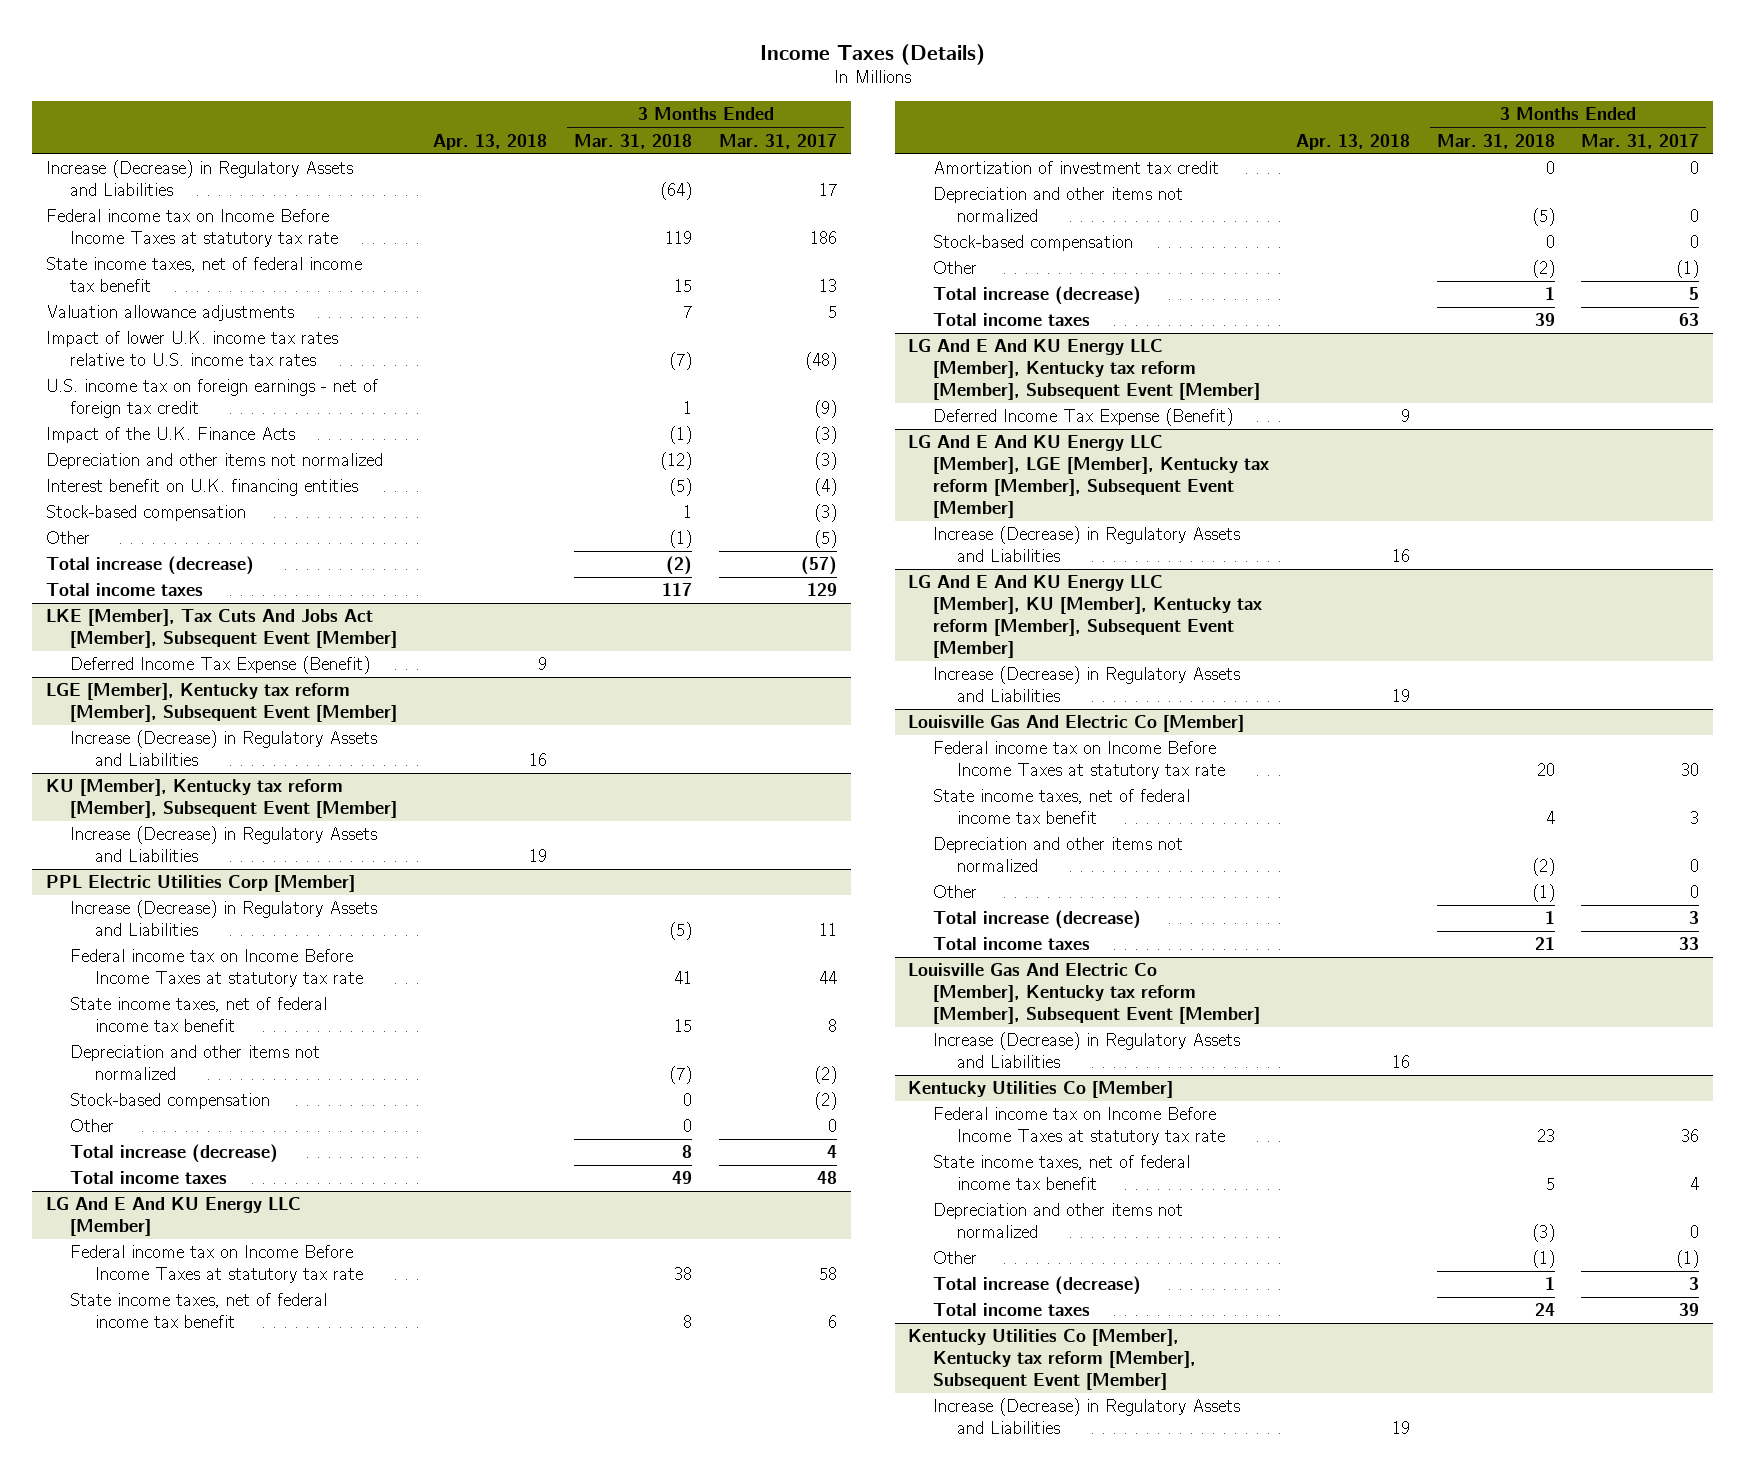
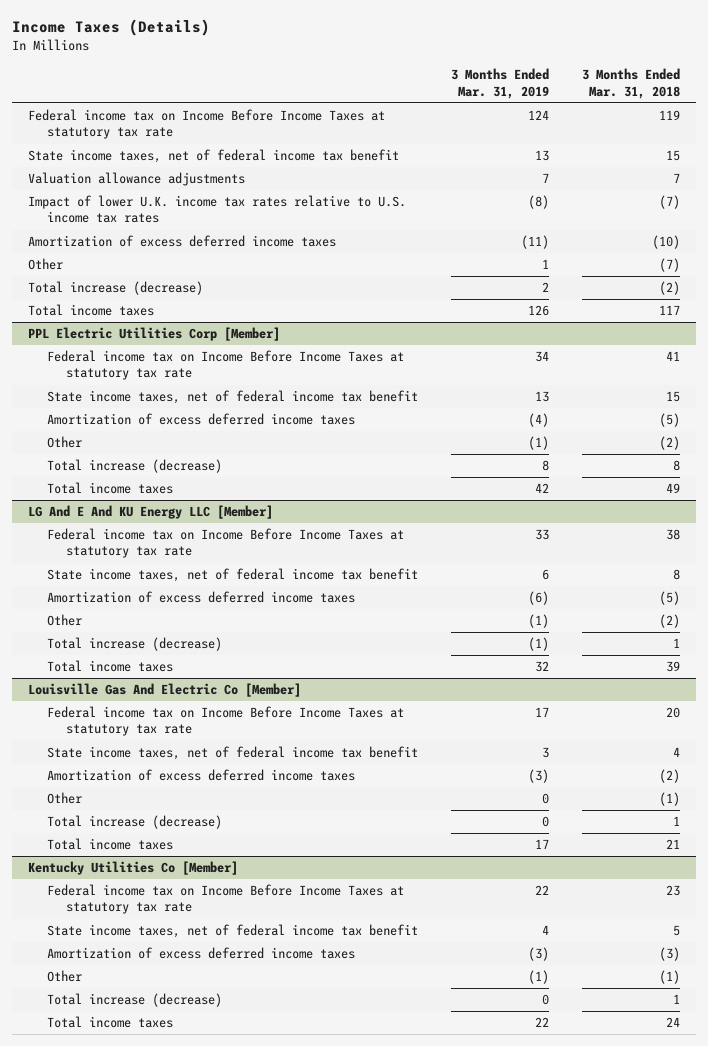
[433,133,548,150] Apr. 13, 2018 -> none
[719,133,838,149] Mar. 31, 2017 -> none
none -> [450,68,549,99] 3 Months Ended Mar. 31, 2019
[45,160,353,197] Increase (Decrease) in Regulatory Assets and Liabilities -> none
[45,379,378,419] U.S. income tax on foreign earnings - net of foreign tax credit -> none
[45,427,295,444] Impact of the U.K. Finance Acts -> none
[45,453,383,470] Depreciation and other items not normalized -> none
[45,479,358,497] Interest benefit on U.K. financing entities -> none
[45,505,246,522] Stock-based compensation -> none
none -> [28,235,337,248] Amortization of excess deferred income taxes
[669,530,693,549] (1) -> [658,258,680,273] (7)
[45,609,398,649] LKE [Member], Tax Cuts And Jobs Act [Member], Subsequent Event [Member] -> none
[70,656,371,675] Deferred Income Tax Expense (Benefit) -> none
[45,683,398,723] LGE [Member], Kentucky tax reform [Member], Subsequent Event [Member] -> none
[70,730,378,767] Increase (Decrease) in Regulatory Assets and Liabilities -> none
[45,779,398,819] KU [Member], Kentucky tax reform [Member], Subsequent Event [Member] -> none
[70,826,378,863] Increase (Decrease) in Regulatory Assets and Liabilities -> none
[70,900,378,937] Increase (Decrease) in Regulatory Assets and Liabilities -> none
[70,1045,321,1081] Depreciation and other items not normalized -> none
[70,1093,271,1110] Stock-based compensation -> none
none -> [47,413,356,426] Amortization of excess deferred income taxes
[683,1119,693,1133] 0 -> [658,436,680,451] (2)
[932,161,1219,175] Amortization of investment tax credit -> none
[932,187,1183,223] Depreciation and other items not normalized -> none
[932,235,1133,252] Stock-based compensation -> none
none -> [47,591,356,604] Amortization of excess deferred income taxes
[908,339,1260,400] LG And E And KU Energy LLC [Member], Kentucky tax reform [Member], Subsequent Event [Member] -> none
[932,408,1233,427] Deferred Income Tax Expense (Benefit) -> none
[908,435,1269,518] LG And E And KU Energy LLC [Member], LGE [Member], Kentucky tax reform [Member], Subsequent Event [Member] -> none
[932,526,1240,563] Increase (Decrease) in Regulatory Assets and Liabilities -> none
[908,575,1262,658] LG And E And KU Energy LLC [Member], KU [Member], Kentucky tax reform [Member], Subsequent Event [Member] -> none
[932,666,1240,703] Increase (Decrease) in Regulatory Assets and Liabilities -> none
[932,837,1183,873] Depreciation and other items not normalized -> none
none -> [47,769,356,782] Amortization of excess deferred income taxes
[908,963,1260,1024] Louisville Gas And Electric Co [Member], Kentucky tax reform [Member], Subsequent Event [Member] -> none
[932,1032,1240,1069] Increase (Decrease) in Regulatory Assets and Liabilities -> none
[932,1203,1183,1239] Depreciation and other items not normalized -> none
none -> [47,947,356,960] Amortization of excess deferred income taxes
[908,1329,1196,1390] Kentucky Utilities Co [Member], Kentucky tax reform [Member], Subsequent Event [Member] -> none
[932,1398,1240,1435] Increase (Decrease) in Regulatory Assets and Liabilities -> none

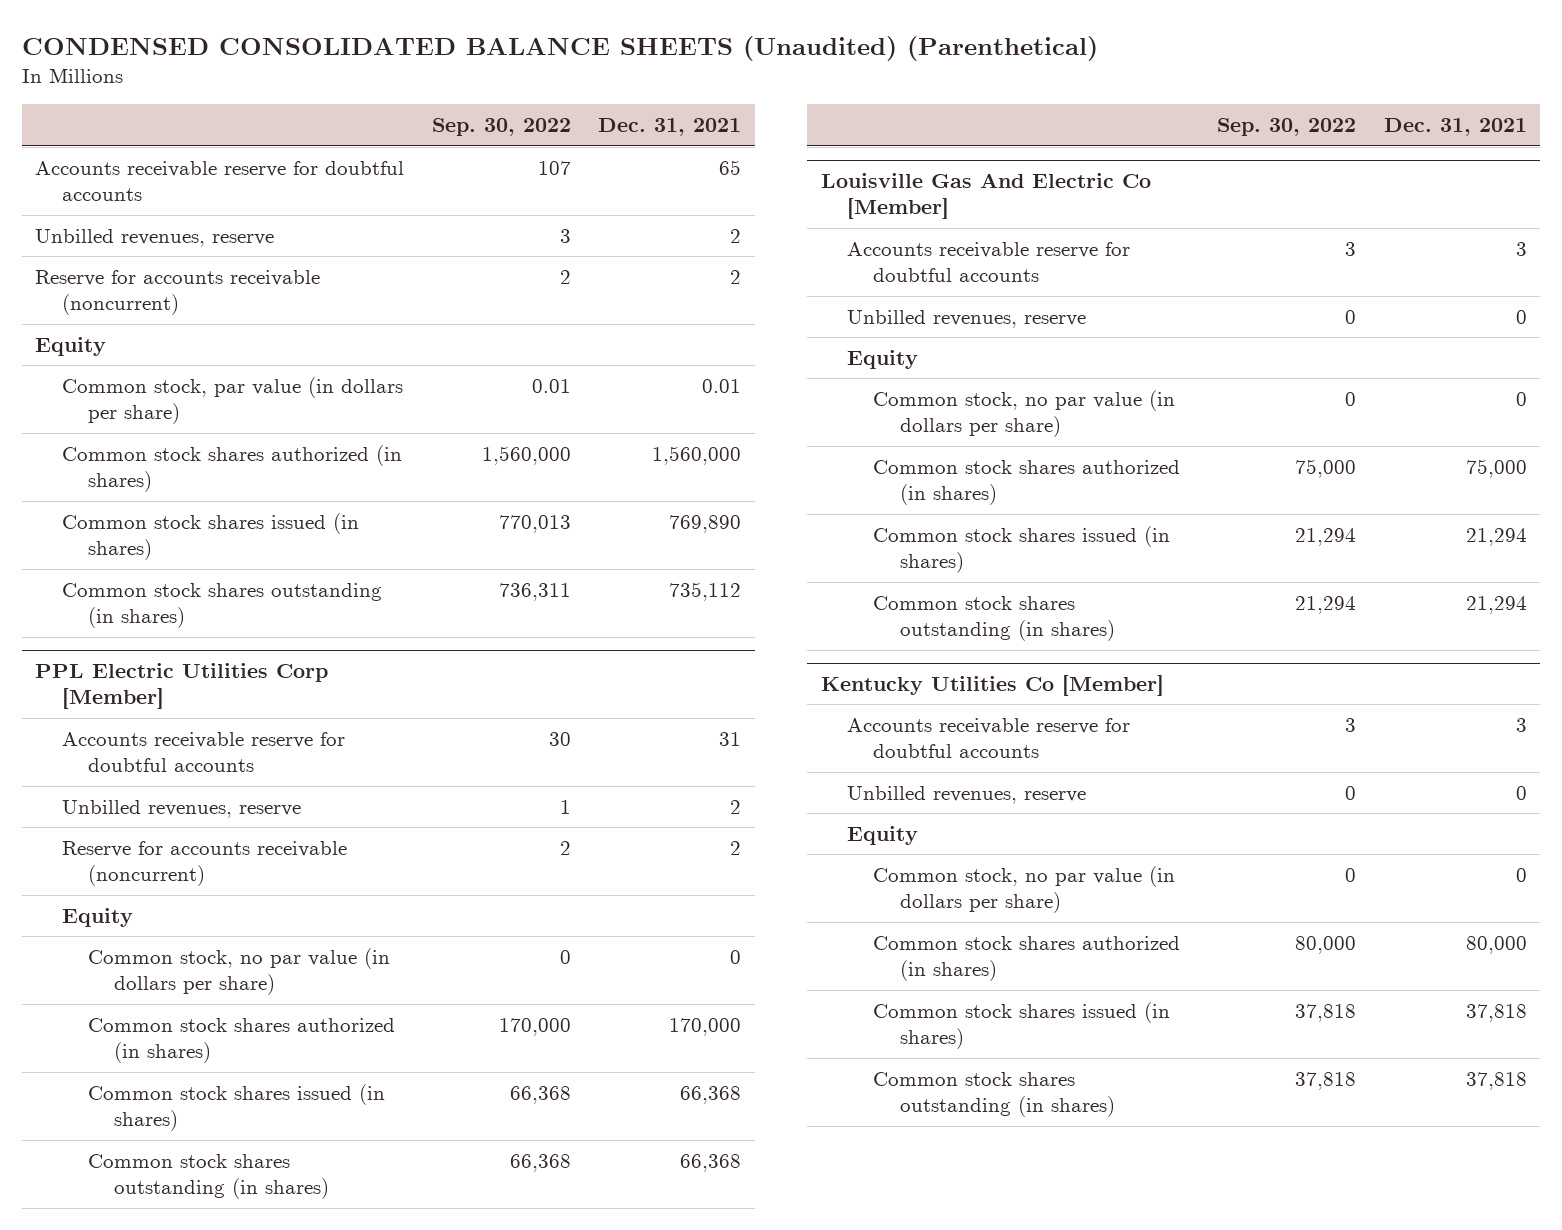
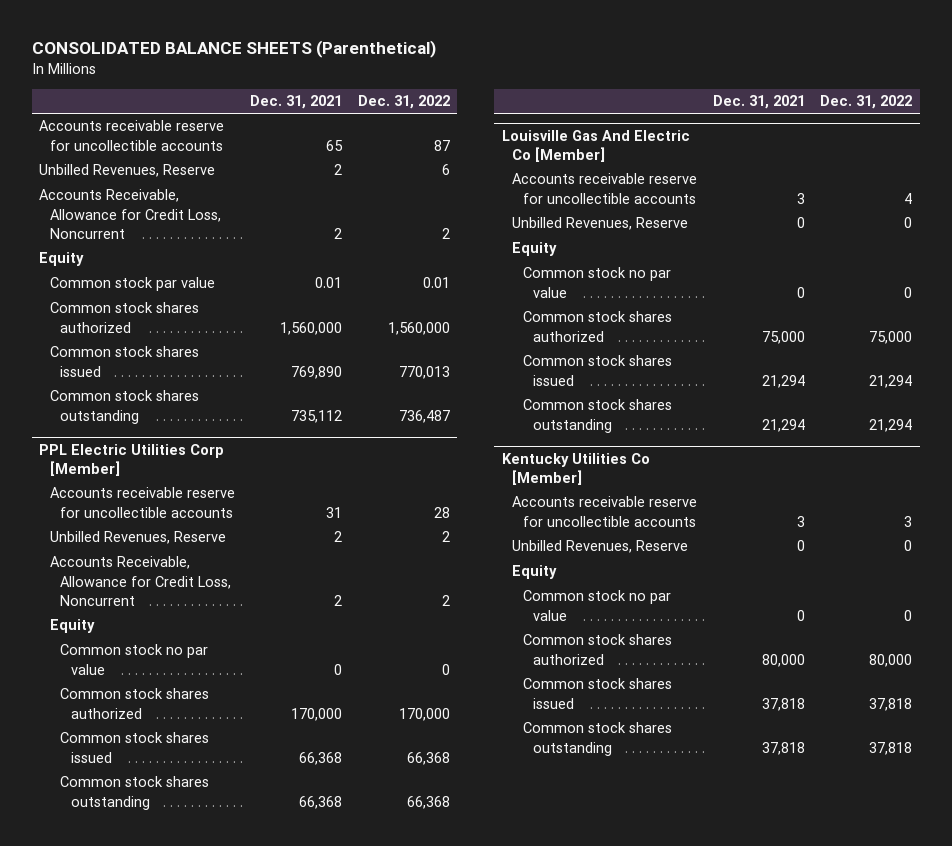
[21,35,1098,61] CONDENSED CONSOLIDATED BALANCE SHEETS (Unaudited) (Parenthetical) -> [31,40,436,59] CONSOLIDATED BALANCE SHEETS (Parenthetical)
[431,118,571,137] Sep. 30, 2022 -> none
none -> [357,95,450,110] Dec. 31, 2022
[35,161,405,202] Accounts receivable reserve for doubtful accounts -> [39,120,225,151] Accounts receivable reserve for uncollectible accounts
[35,229,275,248] Unbilled revenues, reserve -> [39,164,216,178] Unbilled Revenues, Reserve
[35,270,321,316] Reserve for accounts receivable (noncurrent) -> [39,189,221,239] Accounts Receivable, Allowance for Credit Loss, Noncurrent
[61,377,403,425] Common stock, par value (in dollars per share) -> [49,277,215,292] Common stock par value
[61,445,402,493] Common stock shares authorized (in shares) -> [49,302,199,333] Common stock shares authorized
[61,513,359,561] Common stock shares issued (in shares) -> [49,346,199,377] Common stock shares issued
[61,583,382,629] Common stock shares outstanding (in shares) -> [49,390,199,424] Common stock shares outstanding
[61,732,345,773] Accounts receivable reserve for doubtful accounts -> [49,487,235,518] Accounts receivable reserve for uncollectible accounts
[61,800,301,819] Unbilled revenues, reserve -> [49,531,226,545] Unbilled Revenues, Reserve
[61,841,347,887] Reserve for accounts receivable (noncurrent) -> [49,556,232,606] Accounts Receivable, Allowance for Credit Loss, Noncurrent
[87,948,390,996] Common stock, no par value (in dollars per share) -> [60,644,209,675] Common stock no par value
[87,1018,395,1064] Common stock shares authorized (in shares) -> [60,688,210,719] Common stock shares authorized
[87,1084,385,1132] Common stock shares issued (in shares) -> [60,732,210,763] Common stock shares issued
[87,1154,329,1200] Common stock shares outstanding (in shares) -> [60,776,210,810] Common stock shares outstanding
[847,242,1131,283] Accounts receivable reserve for doubtful accounts -> [512,173,698,204] Accounts receivable reserve for uncollectible accounts
[847,310,1087,329] Unbilled revenues, reserve -> [512,217,689,231] Unbilled Revenues, Reserve
[873,390,1176,438] Common stock, no par value (in dollars per share) -> [522,267,671,298] Common stock no par value
[873,460,1181,506] Common stock shares authorized (in shares) -> [522,311,672,342] Common stock shares authorized
[873,526,1171,574] Common stock shares issued (in shares) -> [522,355,672,386] Common stock shares issued
[873,596,1115,642] Common stock shares outstanding (in shares) -> [522,399,672,433] Common stock shares outstanding
[847,718,1131,759] Accounts receivable reserve for doubtful accounts -> [512,496,698,527] Accounts receivable reserve for uncollectible accounts
[847,786,1087,805] Unbilled revenues, reserve -> [512,540,689,554] Unbilled Revenues, Reserve
[873,866,1176,914] Common stock, no par value (in dollars per share) -> [522,590,671,621] Common stock no par value
[873,936,1181,982] Common stock shares authorized (in shares) -> [522,634,672,665] Common stock shares authorized
[873,1002,1171,1050] Common stock shares issued (in shares) -> [522,678,672,709] Common stock shares issued
[873,1072,1115,1118] Common stock shares outstanding (in shares) -> [522,722,672,756] Common stock shares outstanding

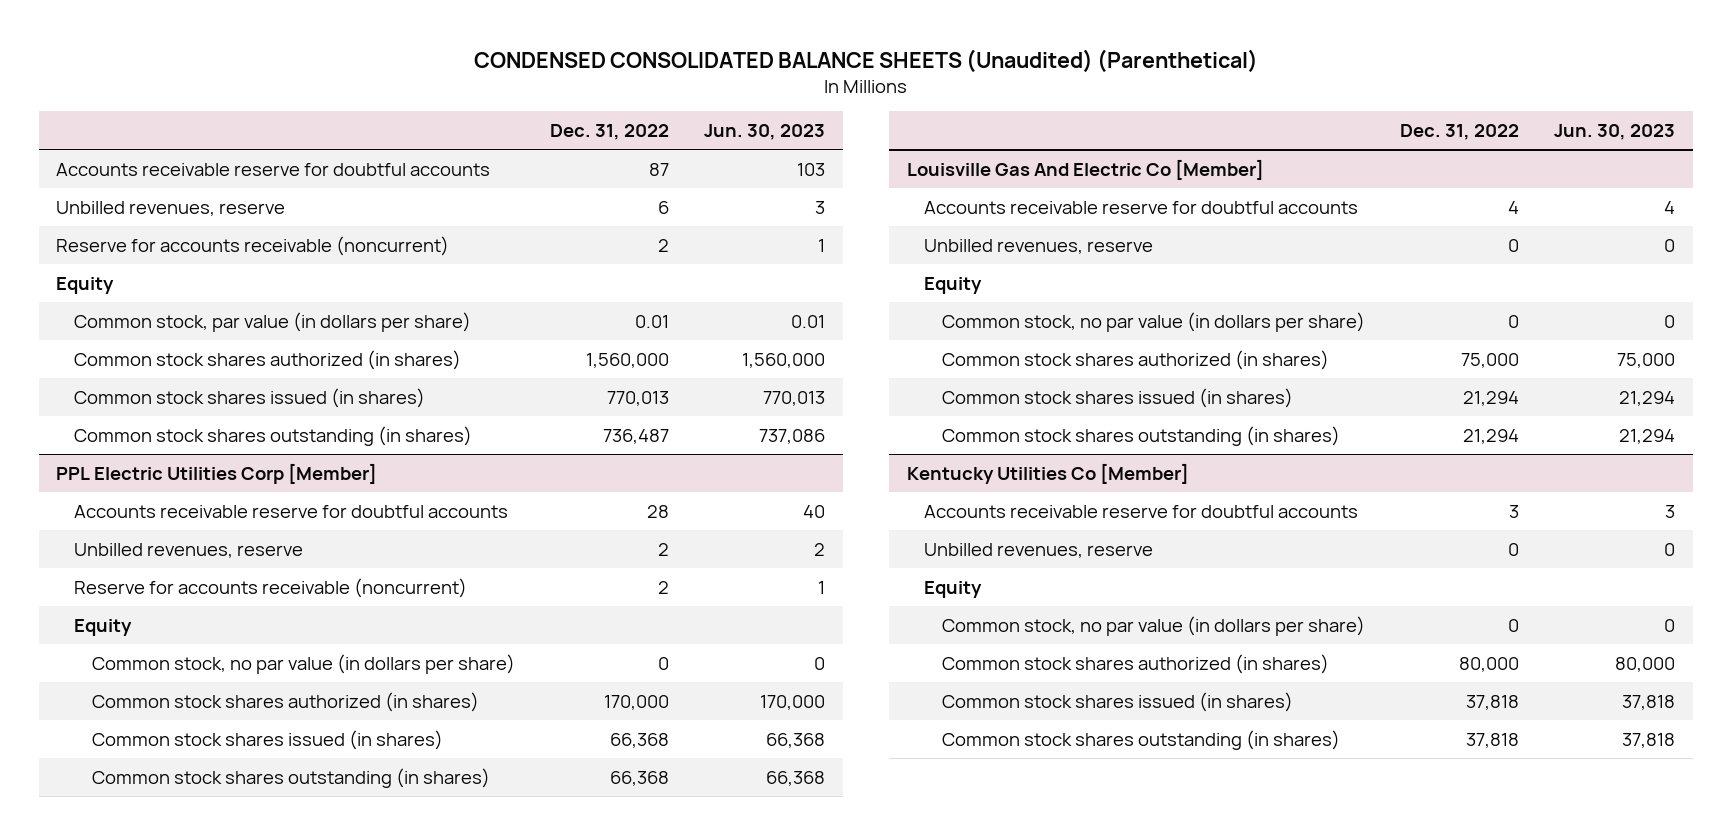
[31,40,436,59] CONSOLIDATED BALANCE SHEETS (Parenthetical) -> [473,48,1258,73] CONDENSED CONSOLIDATED BALANCE SHEETS (Unaudited) (Parenthetical)
[250,95,343,110] Dec. 31, 2021 -> none
none -> [704,123,826,140] Jun. 30, 2023
[39,120,225,151] Accounts receivable reserve for uncollectible accounts -> [56,162,491,176] Accounts receivable reserve for doubtful accounts
[39,164,216,178] Unbilled Revenues, Reserve -> [56,200,286,216] Unbilled revenues, reserve
[39,189,221,239] Accounts Receivable, Allowance for Credit Loss, Noncurrent -> [56,235,450,256] Reserve for accounts receivable (noncurrent)
[49,277,215,292] Common stock par value -> [74,311,472,332] Common stock, par value (in dollars per share)
[49,302,199,333] Common stock shares authorized -> [74,349,462,370] Common stock shares authorized (in shares)
[49,346,199,377] Common stock shares issued -> [74,387,426,408] Common stock shares issued (in shares)
[49,390,199,424] Common stock shares outstanding -> [74,425,473,446] Common stock shares outstanding (in shares)
[49,487,235,518] Accounts receivable reserve for uncollectible accounts -> [74,504,509,518] Accounts receivable reserve for doubtful accounts
[49,531,226,545] Unbilled Revenues, Reserve -> [74,542,304,558] Unbilled revenues, reserve
[49,556,232,606] Accounts Receivable, Allowance for Credit Loss, Noncurrent -> [74,577,468,598] Reserve for accounts receivable (noncurrent)
[60,644,209,675] Common stock no par value -> [91,653,515,674] Common stock, no par value (in dollars per share)
[60,688,210,719] Common stock shares authorized -> [91,691,479,712] Common stock shares authorized (in shares)
[60,732,210,763] Common stock shares issued -> [91,729,443,750] Common stock shares issued (in shares)
[60,776,210,810] Common stock shares outstanding -> [91,767,490,788] Common stock shares outstanding (in shares)
[512,173,698,204] Accounts receivable reserve for uncollectible accounts -> [924,200,1359,214] Accounts receivable reserve for doubtful accounts
[512,217,689,231] Unbilled Revenues, Reserve -> [924,238,1154,254] Unbilled revenues, reserve
[522,267,671,298] Common stock no par value -> [941,311,1365,332] Common stock, no par value (in dollars per share)
[522,311,672,342] Common stock shares authorized -> [941,349,1329,370] Common stock shares authorized (in shares)
[522,355,672,386] Common stock shares issued -> [941,387,1293,408] Common stock shares issued (in shares)
[522,399,672,433] Common stock shares outstanding -> [941,425,1340,446] Common stock shares outstanding (in shares)
[512,496,698,527] Accounts receivable reserve for uncollectible accounts -> [924,504,1359,518] Accounts receivable reserve for doubtful accounts
[512,540,689,554] Unbilled Revenues, Reserve -> [924,542,1154,558] Unbilled revenues, reserve
[522,590,671,621] Common stock no par value -> [941,615,1365,636] Common stock, no par value (in dollars per share)
[522,634,672,665] Common stock shares authorized -> [941,653,1329,674] Common stock shares authorized (in shares)
[522,678,672,709] Common stock shares issued -> [941,691,1293,712] Common stock shares issued (in shares)
[522,722,672,756] Common stock shares outstanding -> [941,729,1340,750] Common stock shares outstanding (in shares)

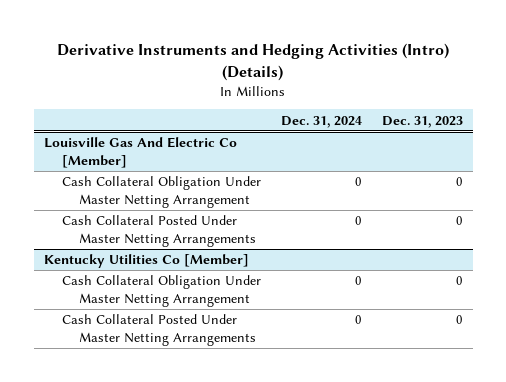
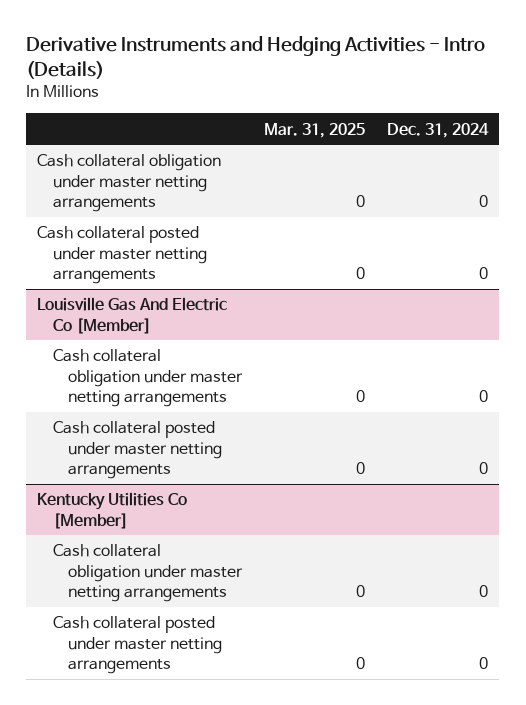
[57,43,450,81] Derivative Instruments and Hedging Activities (Intro) (Details) -> [26,36,486,79] Derivative Instruments and Hedging Activities - Intro (Details)
[381,115,463,128] Dec. 31, 2023 -> none
none -> [264,122,366,138] Mar. 31, 2025
none -> [37,154,222,212] Cash collateral obligation under master netting arrangements
none -> [37,226,207,284] Cash collateral posted under master netting arrangements
[61,176,261,208] Cash Collateral Obligation Under Master Netting Arrangement -> [52,349,244,407] Cash collateral obligation under master netting arrangements
[61,215,257,247] Cash Collateral Posted Under Master Netting Arrangements -> [52,421,223,479] Cash collateral posted under master netting arrangements
[61,275,261,307] Cash Collateral Obligation Under Master Netting Arrangement -> [52,544,244,602] Cash collateral obligation under master netting arrangements
[61,314,257,346] Cash Collateral Posted Under Master Netting Arrangements -> [52,616,223,674] Cash collateral posted under master netting arrangements

